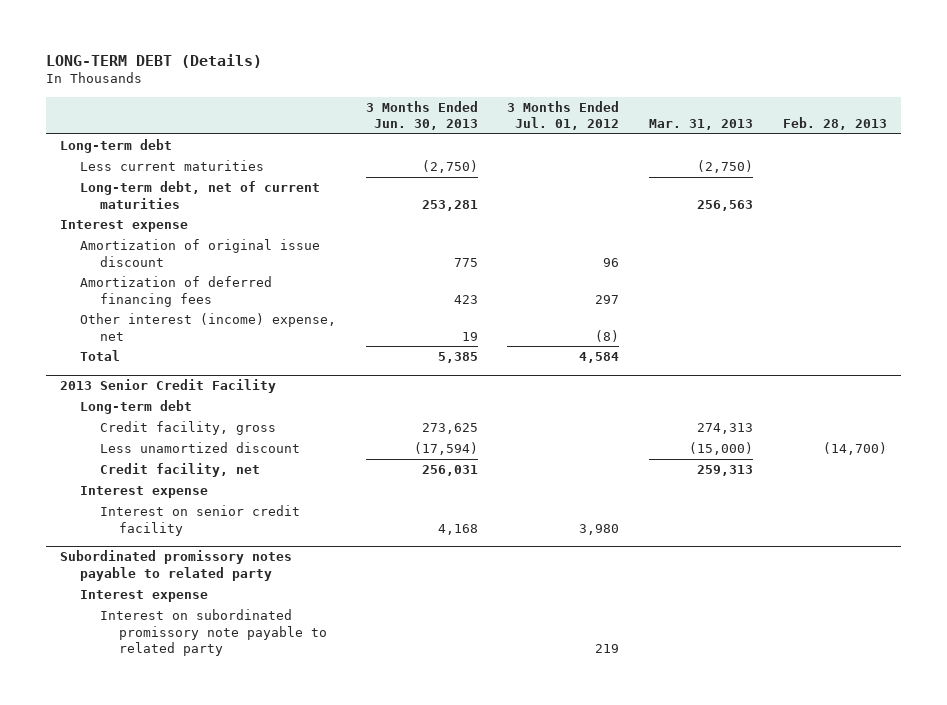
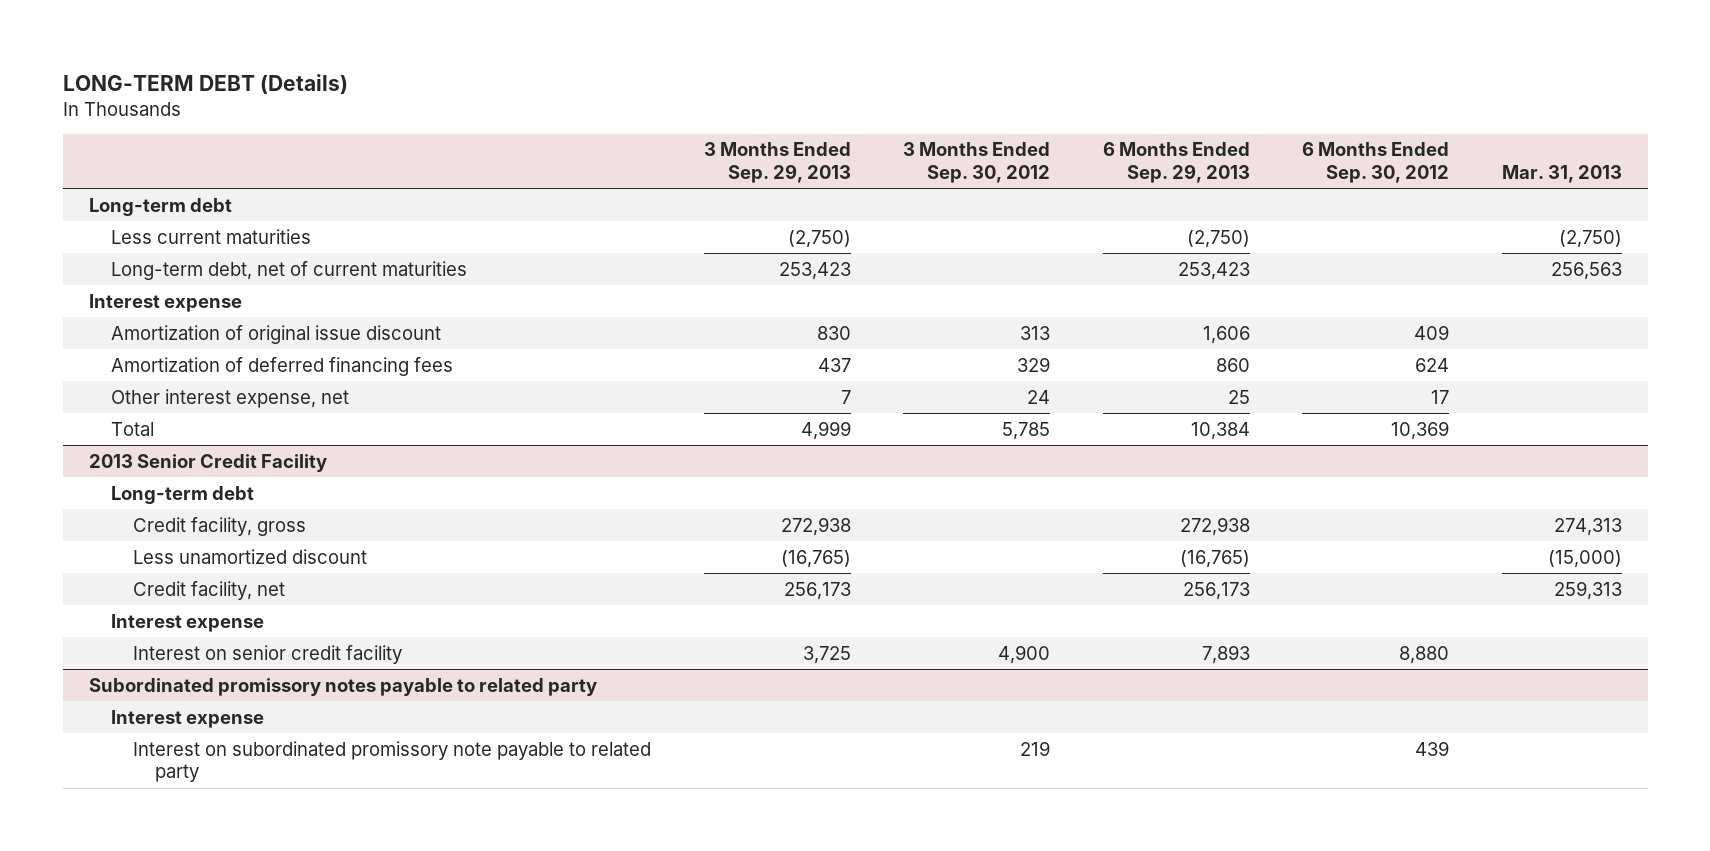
[365,100,478,131] 3 Months Ended Jun. 30, 2013 -> none
[507,100,620,131] 3 Months Ended Jul. 01, 2012 -> none
[782,117,887,131] Feb. 28, 2013 -> none
none -> [703,142,851,184] 3 Months Ended Sep. 29, 2013
none -> [903,142,1051,184] 3 Months Ended Sep. 30, 2012
none -> [1102,142,1250,184] 6 Months Ended Sep. 29, 2013
none -> [1302,142,1450,184] 6 Months Ended Sep. 30, 2012
[80,313,337,341] Other interest (income) expense, net -> [110,388,349,408] Other interest expense, net

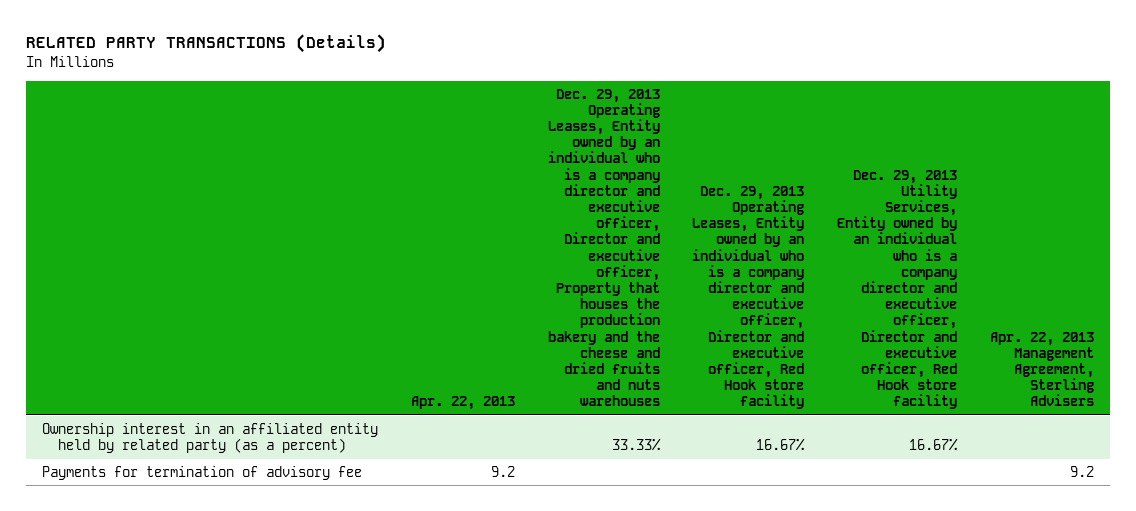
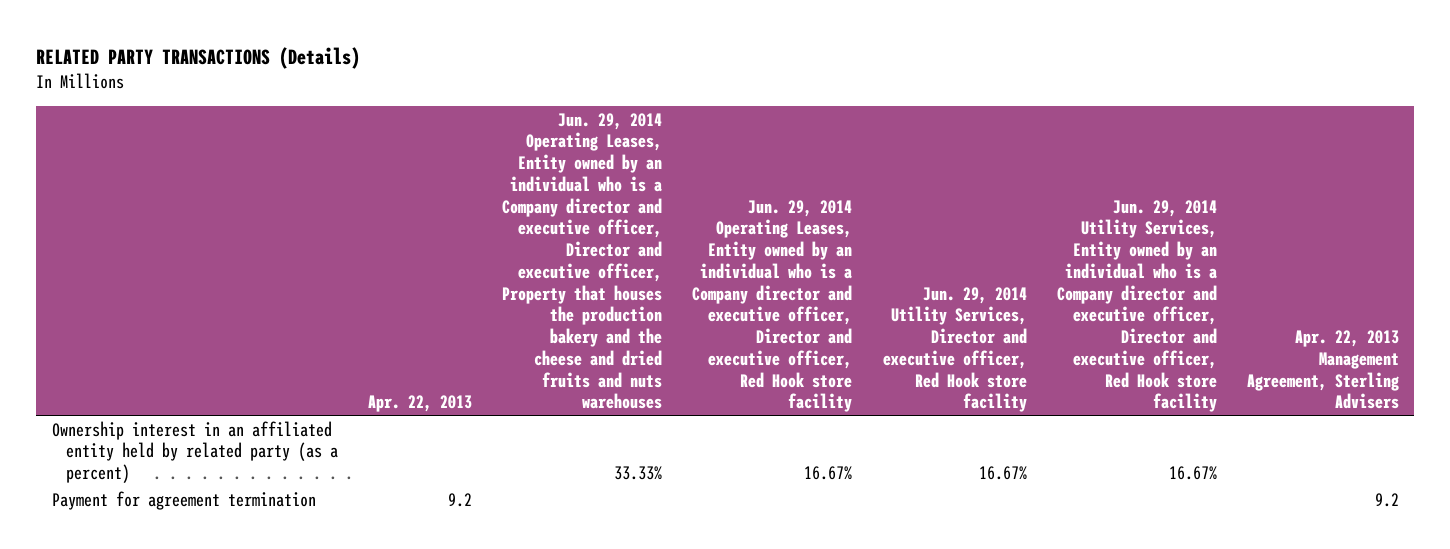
[547,88,660,407] Dec. 29, 2013 Operating Leases, Entity owned by an individual who is a company director and executive officer, Director and executive officer, Property that houses the production bakery and the cheese and dried fruits and nuts warehouses -> none
[692,185,805,410] Dec. 29, 2013 Operating Leases, Entity owned by an individual who is a company director and executive officer, Director and executive officer, Red Hook store facility -> none
[836,169,957,410] Dec. 29, 2013 Utility Services, Entity owned by an individual who is a company director and executive officer, Director and executive officer, Red Hook store facility -> none
none -> [502,112,663,410] Jun. 29, 2014 Operating Leases, Entity owned by an individual who is a Company director and executive officer, Director and executive officer, Property that houses the production bakery and the cheese and dried fruits and nuts warehouses
none -> [692,199,853,413] Jun. 29, 2014 Operating Leases, Entity owned by an individual who is a Company director and executive officer, Director and executive officer, Red Hook store facility
none -> [882,286,1027,413] Jun. 29, 2014 Utility Services, Director and executive officer, Red Hook store facility
none -> [1056,199,1217,413] Jun. 29, 2014 Utility Services, Entity owned by an individual who is a Company director and executive officer, Director and executive officer, Red Hook store facility
[42,466,363,481] Payments for termination of advisory fee -> [51,490,316,510] Payment for agreement termination

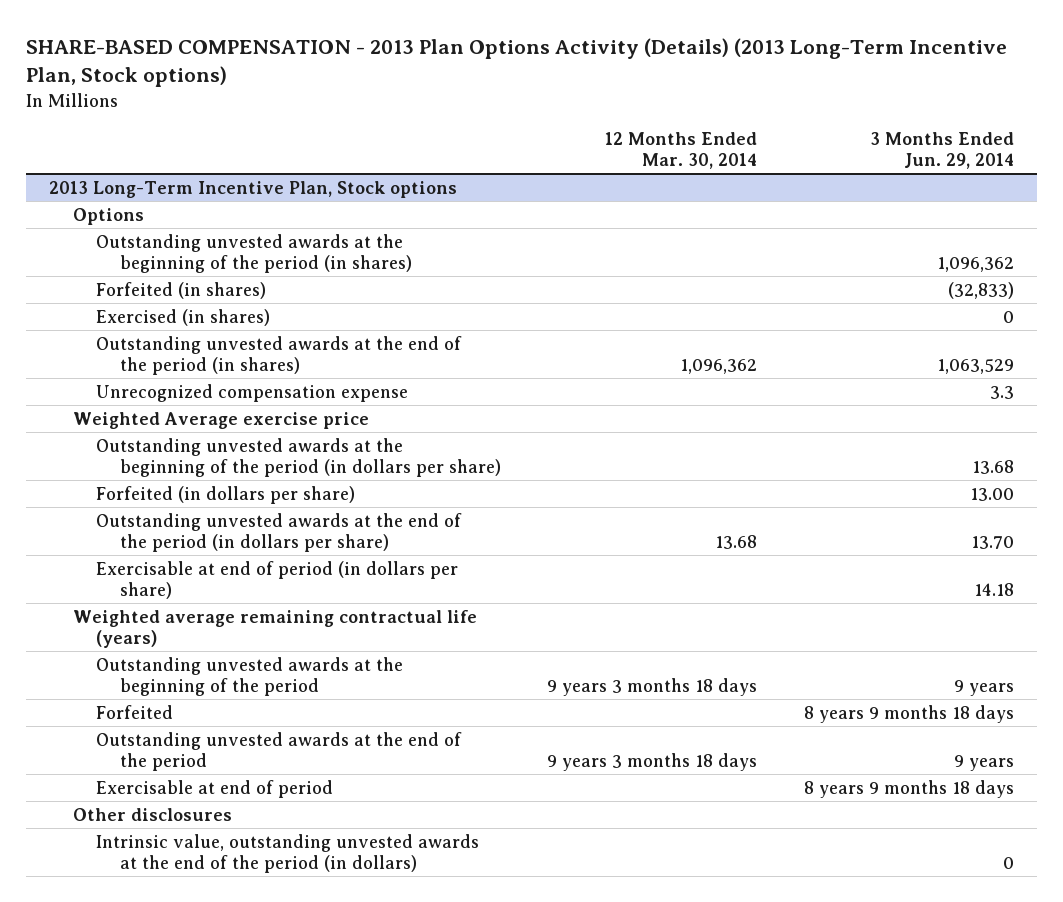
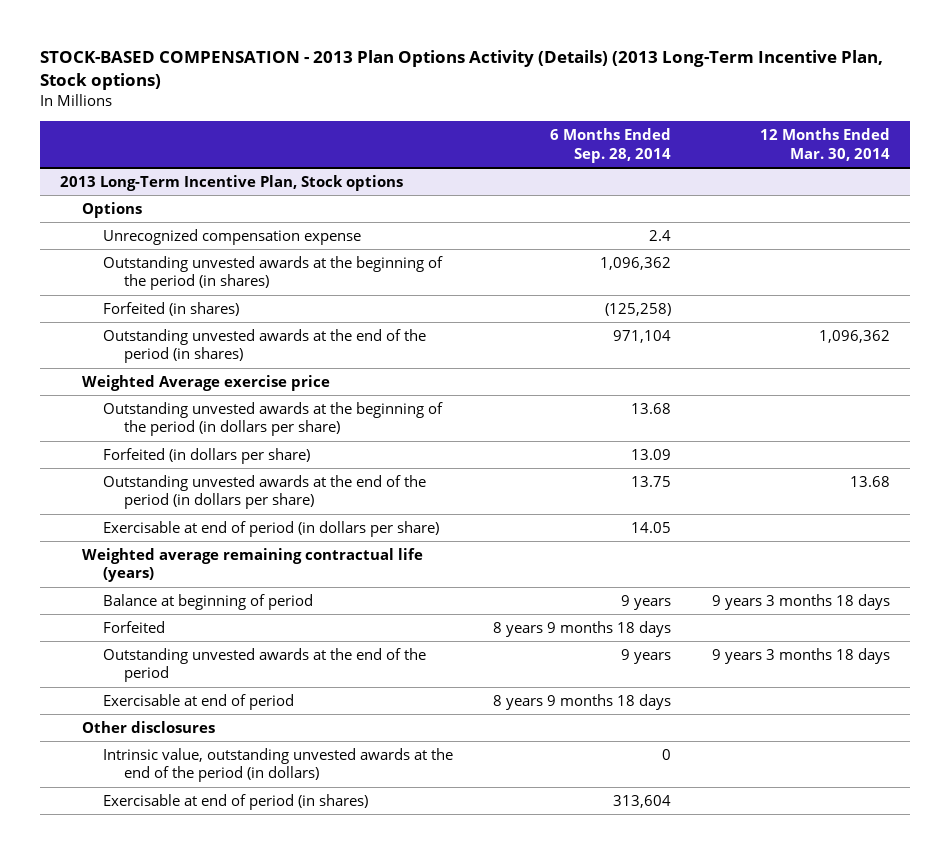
[25,37,1007,88] SHARE-BASED COMPENSATION - 2013 Plan Options Activity (Details) (2013 Long-Term Incentive Plan, Stock options) -> [40,50,884,91] STOCK-BASED COMPENSATION - 2013 Plan Options Activity (Details) (2013 Long-Term Incentive Plan, Stock options)
[869,131,1014,169] 3 Months Ended Jun. 29, 2014 -> none
none -> [550,128,672,163] 6 Months Ended Sep. 28, 2014
[96,383,409,402] Unrecognized compensation expense -> [102,228,361,245] Unrecognized compensation expense
[96,308,271,326] Exercised (in shares) -> none
[96,656,404,697] Outstanding unvested awards at the beginning of the period -> [102,593,313,610] Balance at beginning of period
none -> [102,793,368,810] Exercisable at end of period (in shares)

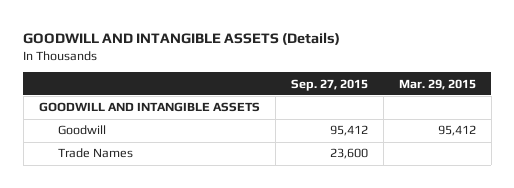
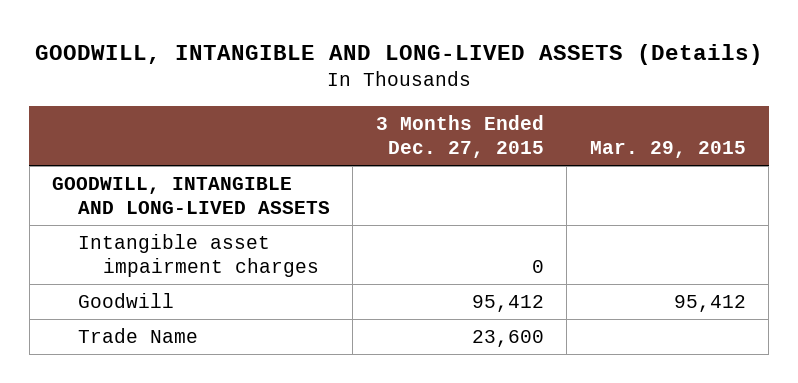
[23,31,341,45] GOODWILL AND INTANGIBLE ASSETS (Details) -> [35,43,764,65] GOODWILL, INTANGIBLE AND LONG-LIVED ASSETS (Details)
[290,78,368,91] Sep. 27, 2015 -> none
none -> [375,114,544,158] 3 Months Ended Dec. 27, 2015
[38,102,260,113] GOODWILL AND INTANGIBLE ASSETS -> [52,177,330,215] GOODWILL, INTANGIBLE AND LONG-LIVED ASSETS
none -> [77,234,320,278] Intangible asset impairment charges
[58,148,134,159] Trade Names -> [77,328,198,344] Trade Name

